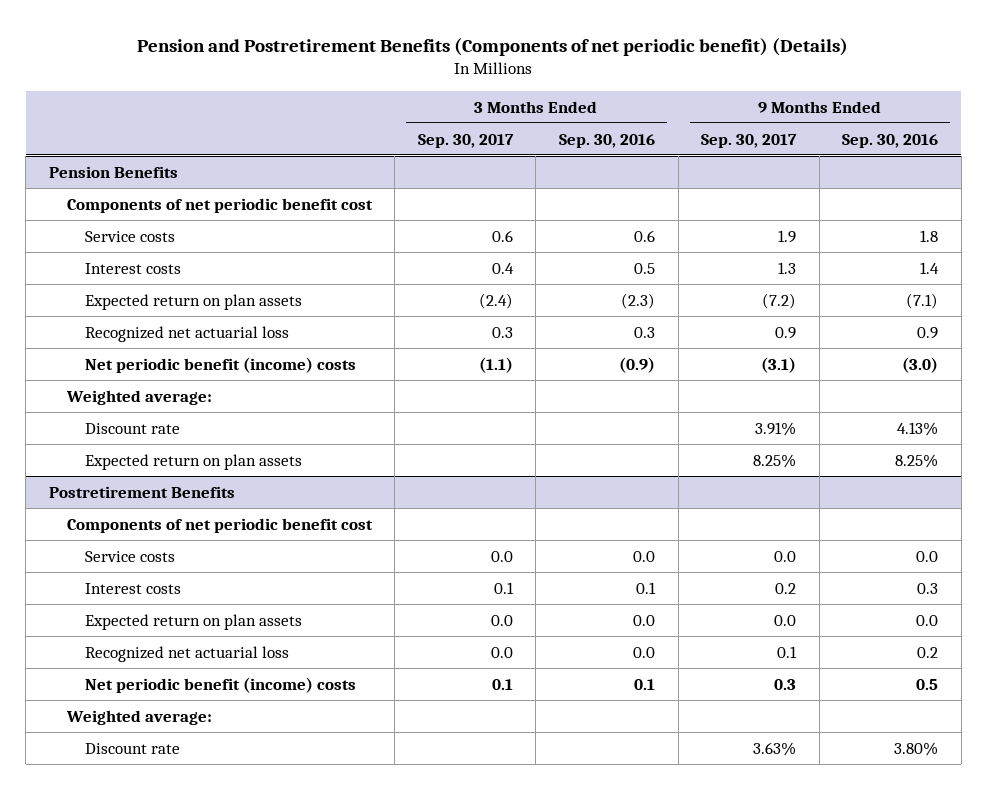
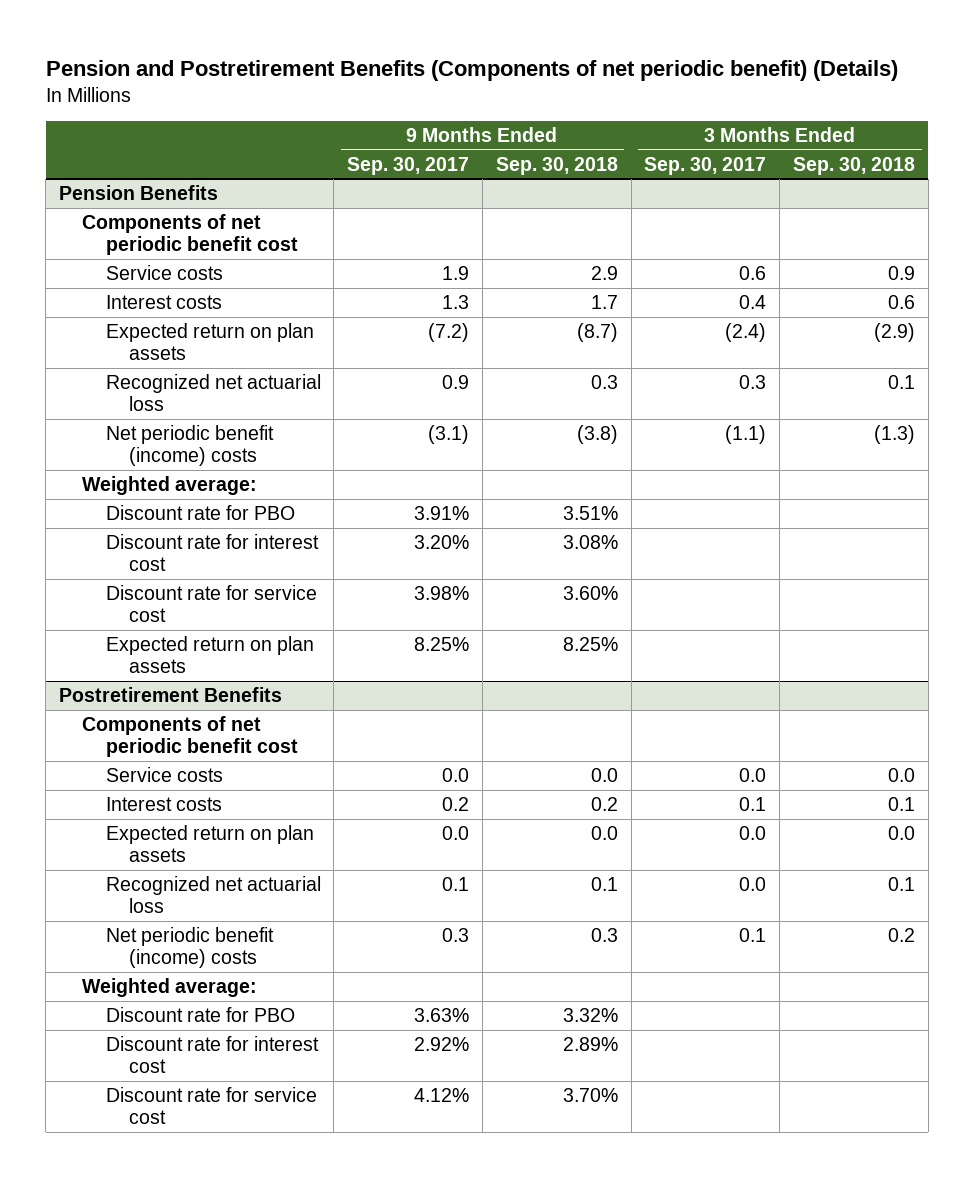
[558,133,655,148] Sep. 30, 2016 -> none
[842,133,939,148] Sep. 30, 2016 -> none
none -> [495,156,618,175] Sep. 30, 2018
none -> [793,156,916,175] Sep. 30, 2018
[84,422,180,434] Discount rate -> [105,505,295,521] Discount rate for PBO
none -> [105,534,319,572] Discount rate for interest cost
none -> [105,585,317,623] Discount rate for service cost
[84,742,180,754] Discount rate -> [105,1007,295,1023] Discount rate for PBO
none -> [105,1036,319,1074] Discount rate for interest cost
none -> [105,1087,317,1125] Discount rate for service cost

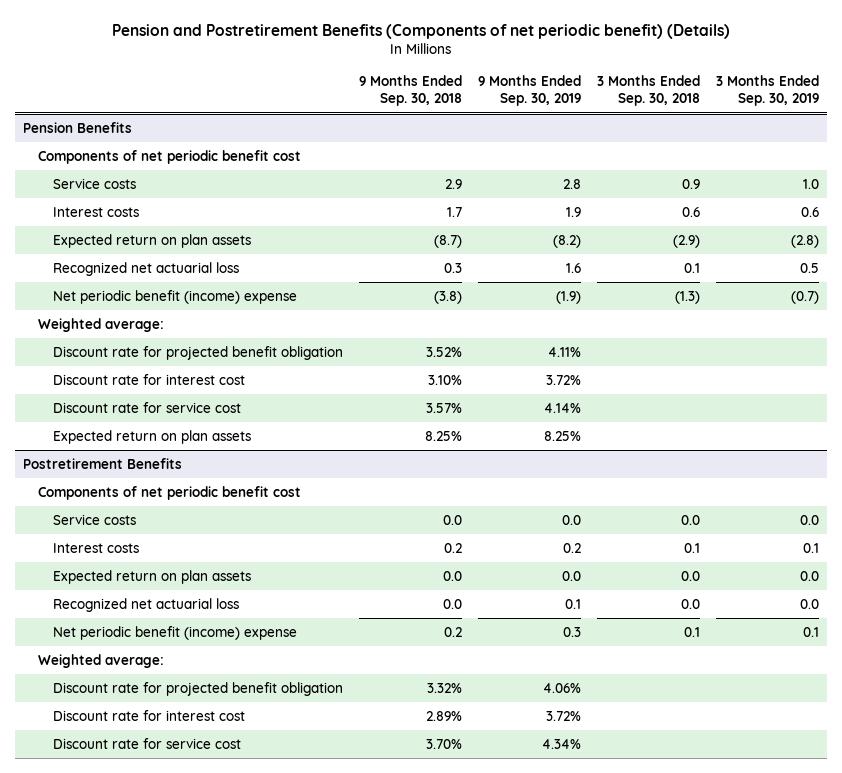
[347,156,470,175] Sep. 30, 2017 -> none
[644,156,767,175] Sep. 30, 2017 -> none
none -> [477,74,581,107] 9 Months Ended Sep. 30, 2019
none -> [715,74,819,107] 3 Months Ended Sep. 30, 2019
[105,425,274,467] Net periodic benefit (income) costs -> [52,289,297,304] Net periodic benefit (income) expense
[105,505,295,521] Discount rate for PBO -> [52,345,343,360] Discount rate for projected benefit obligation
[562,506,618,521] 3.51% -> [425,346,462,357] 3.52%
[562,535,618,550] 3.08% -> [427,374,462,385] 3.10%
[562,586,618,601] 3.60% -> [425,402,462,413] 3.57%
[590,877,618,892] 0.1 -> [442,598,462,609] 0.0
[888,877,916,892] 0.1 -> [680,598,700,609] 0.0
[105,927,274,969] Net periodic benefit (income) costs -> [52,625,297,640] Net periodic benefit (income) expense
[590,928,618,943] 0.3 -> [443,626,462,637] 0.2
[888,928,916,943] 0.2 -> [683,626,700,637] 0.1
[105,1007,295,1023] Discount rate for PBO -> [52,681,343,696] Discount rate for projected benefit obligation

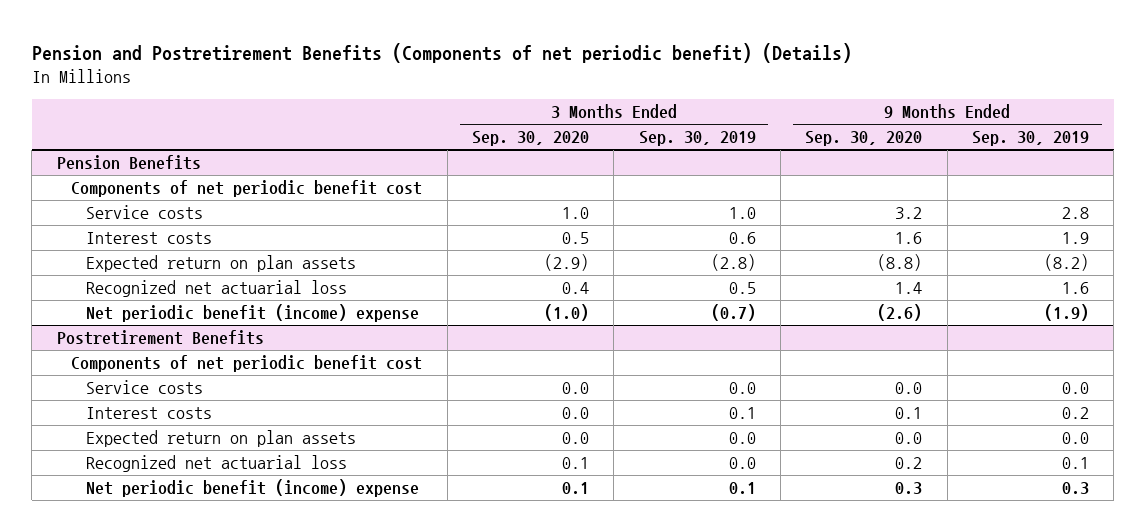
[358,74,462,107] 9 Months Ended Sep. 30, 2018 -> none
[596,74,700,107] 3 Months Ended Sep. 30, 2018 -> none
none -> [471,131,589,147] Sep. 30, 2020
none -> [805,131,923,147] Sep. 30, 2020
[37,317,164,332] Weighted average: -> none
[52,345,343,360] Discount rate for projected benefit obligation -> none
[52,373,245,385] Discount rate for interest cost -> none
[52,401,241,413] Discount rate for service cost -> none
[52,429,251,444] Expected return on plan assets -> none
[37,653,164,668] Weighted average: -> none
[52,681,343,696] Discount rate for projected benefit obligation -> none
[52,709,245,721] Discount rate for interest cost -> none
[52,737,241,749] Discount rate for service cost -> none

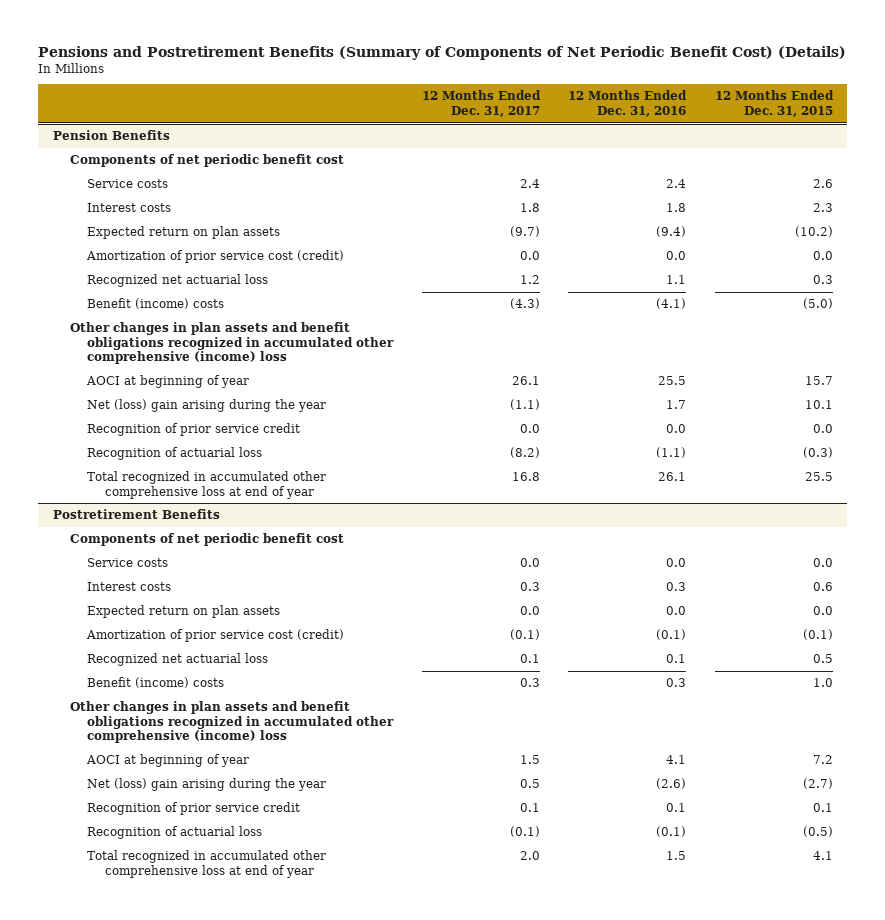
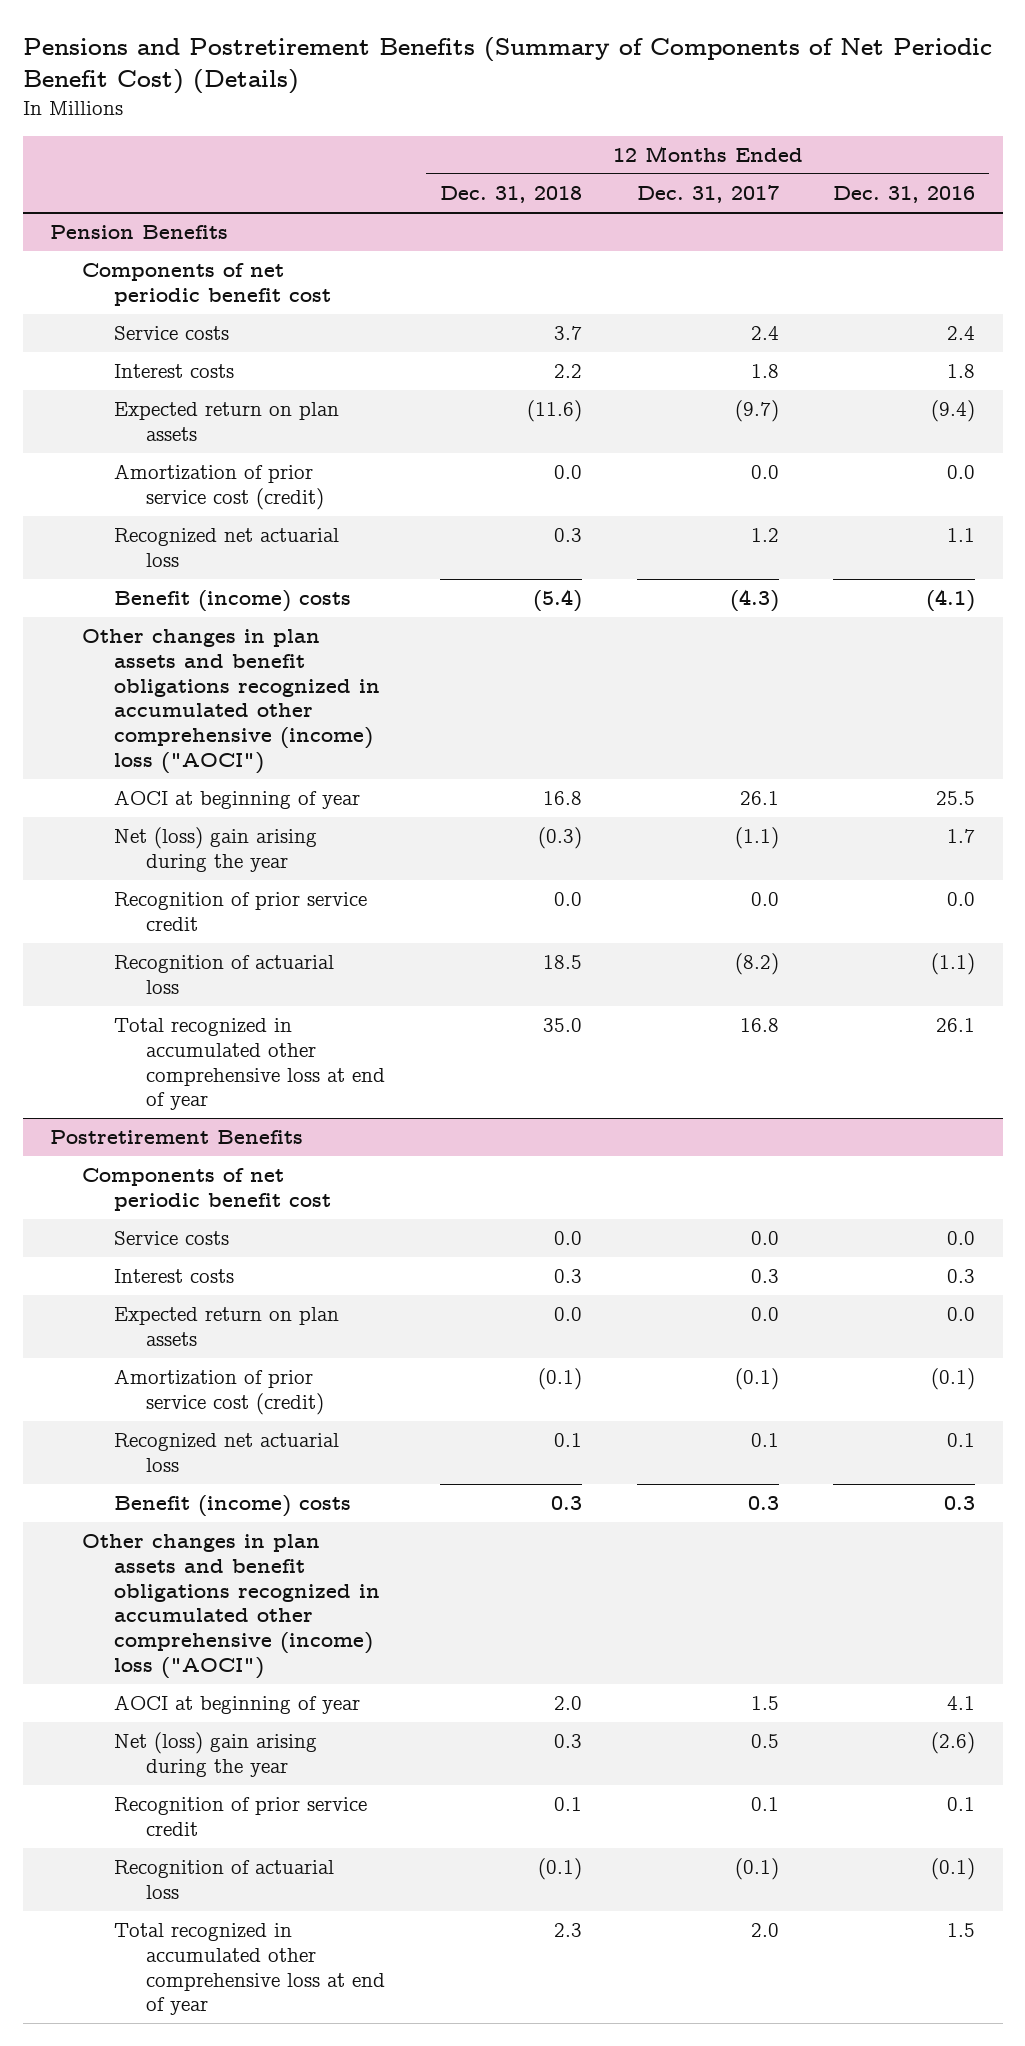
[714,90,834,118] 12 Months Ended Dec. 31, 2015 -> none
none -> [440,186,583,204] Dec. 31, 2018
[70,322,395,365] Other changes in plan assets and benefit obligations recognized in accumulated other comprehensive (income) loss -> [82,629,381,774] Other changes in plan assets and benefit obligations recognized in accumulated other comprehensive (income) loss ("AOCI")
[70,701,395,744] Other changes in plan assets and benefit obligations recognized in accumulated other comprehensive (income) loss -> [82,1534,381,1679] Other changes in plan assets and benefit obligations recognized in accumulated other comprehensive (income) loss ("AOCI")

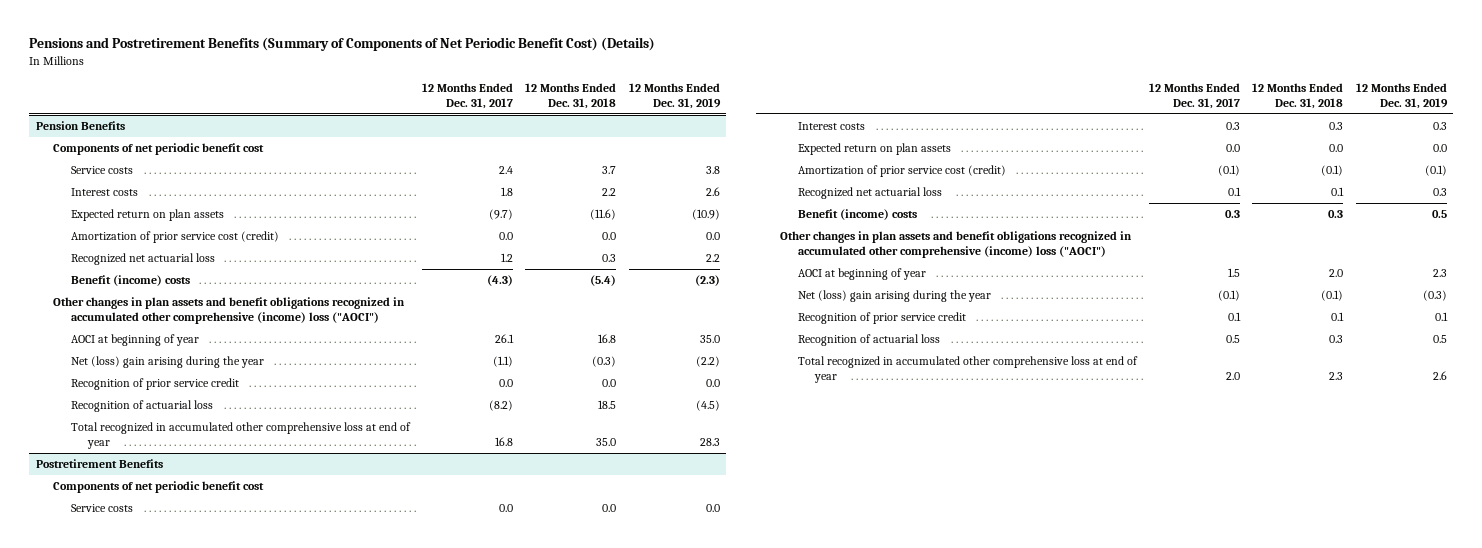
[833,186,976,204] Dec. 31, 2016 -> none
none -> [628,83,721,109] 12 Months Ended Dec. 31, 2019
[554,1734,583,1749] 0.3 -> [1321,290,1344,302] (0.1)
[750,1734,779,1749] 0.5 -> [1218,290,1241,302] (0.1)
[538,1858,583,1881] (0.1) -> [1329,335,1344,344] 0.3
[734,1858,779,1881] (0.1) -> [1226,335,1241,344] 0.5

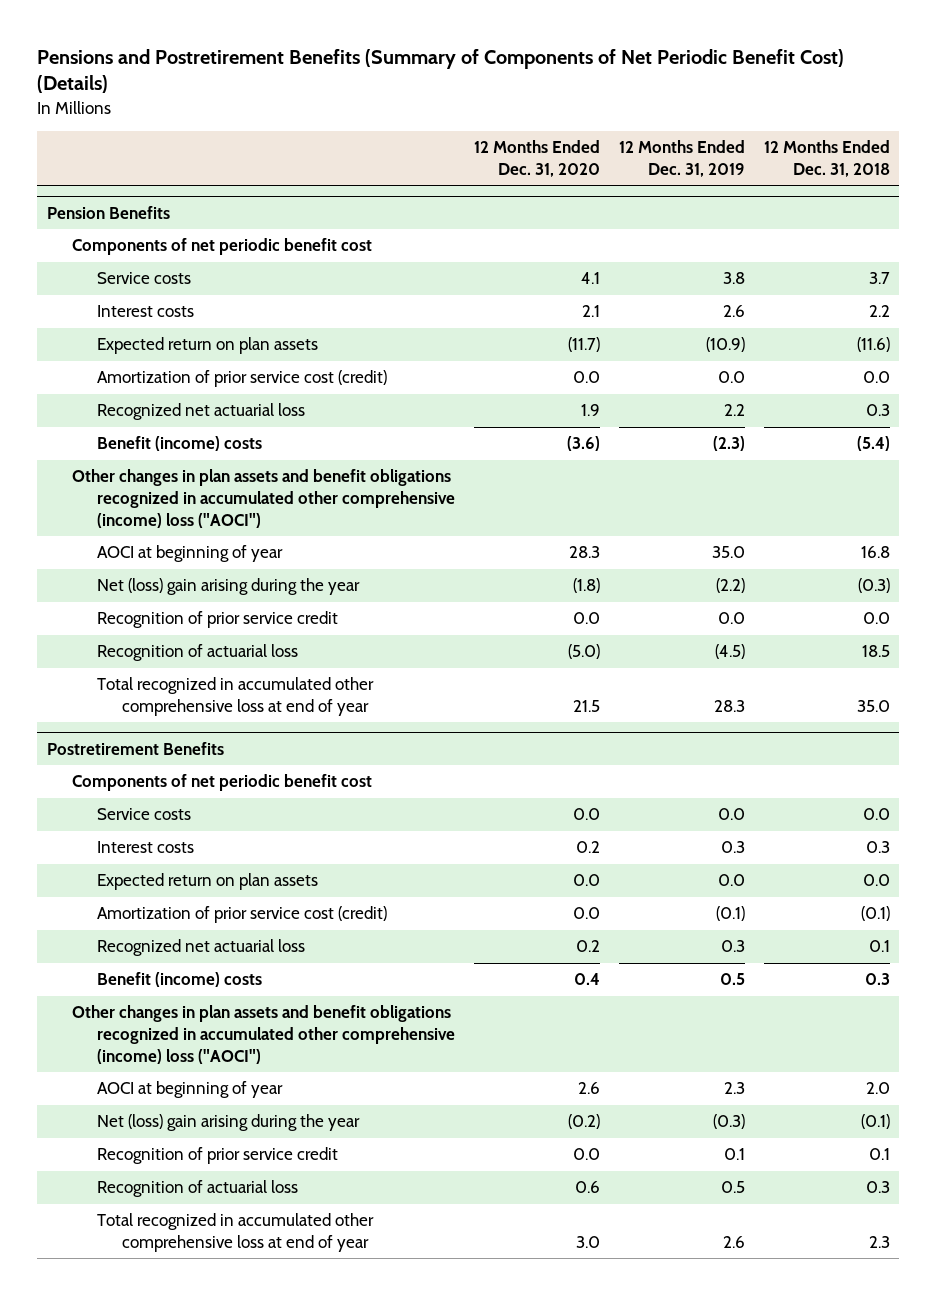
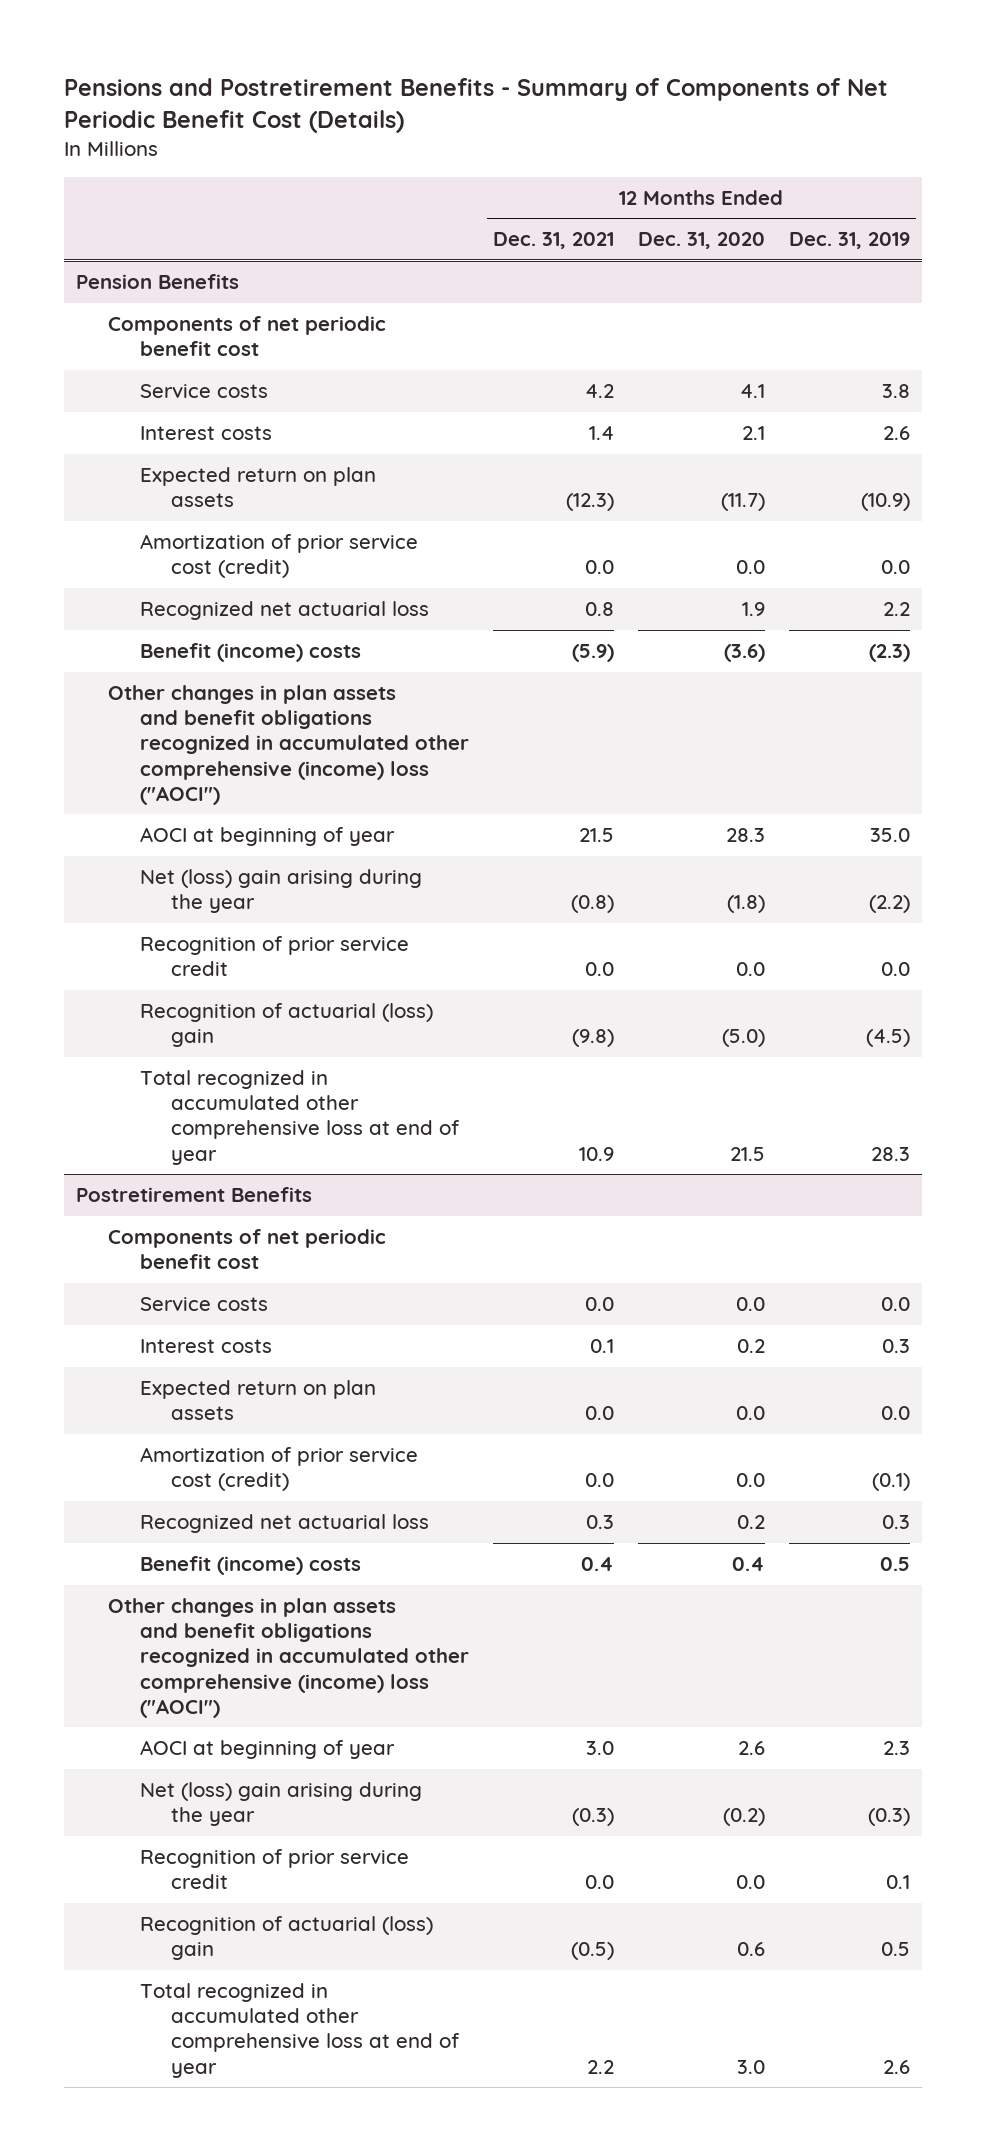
[37,48,845,94] Pensions and Postretirement Benefits (Summary of Components of Net Periodic Benefit Cost) (Details) -> [64,78,889,134] Pensions and Postretirement Benefits - Summary of Components of Net Periodic Benefit Cost (Details)
[763,140,890,177] 12 Months Ended Dec. 31, 2018 -> none
none -> [492,232,614,250] Dec. 31, 2021
[97,644,299,662] Recognition of actuarial loss -> [139,1003,433,1048] Recognition of actuarial (loss) gain
[97,1180,299,1198] Recognition of actuarial loss -> [139,1916,433,1961] Recognition of actuarial (loss) gain

